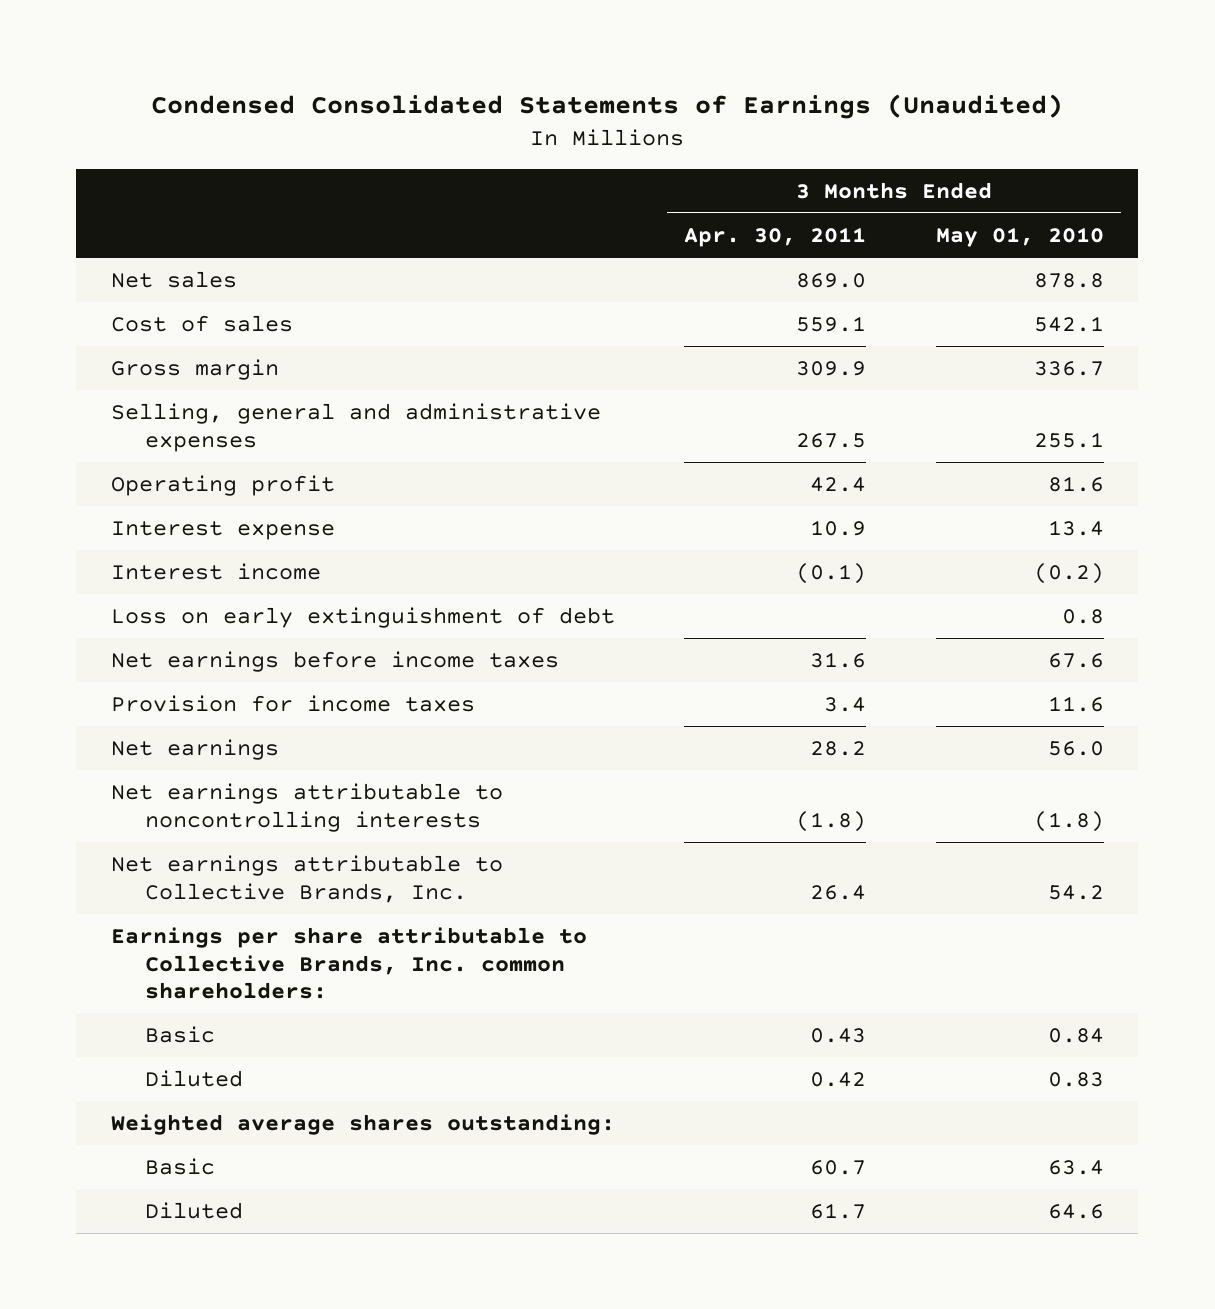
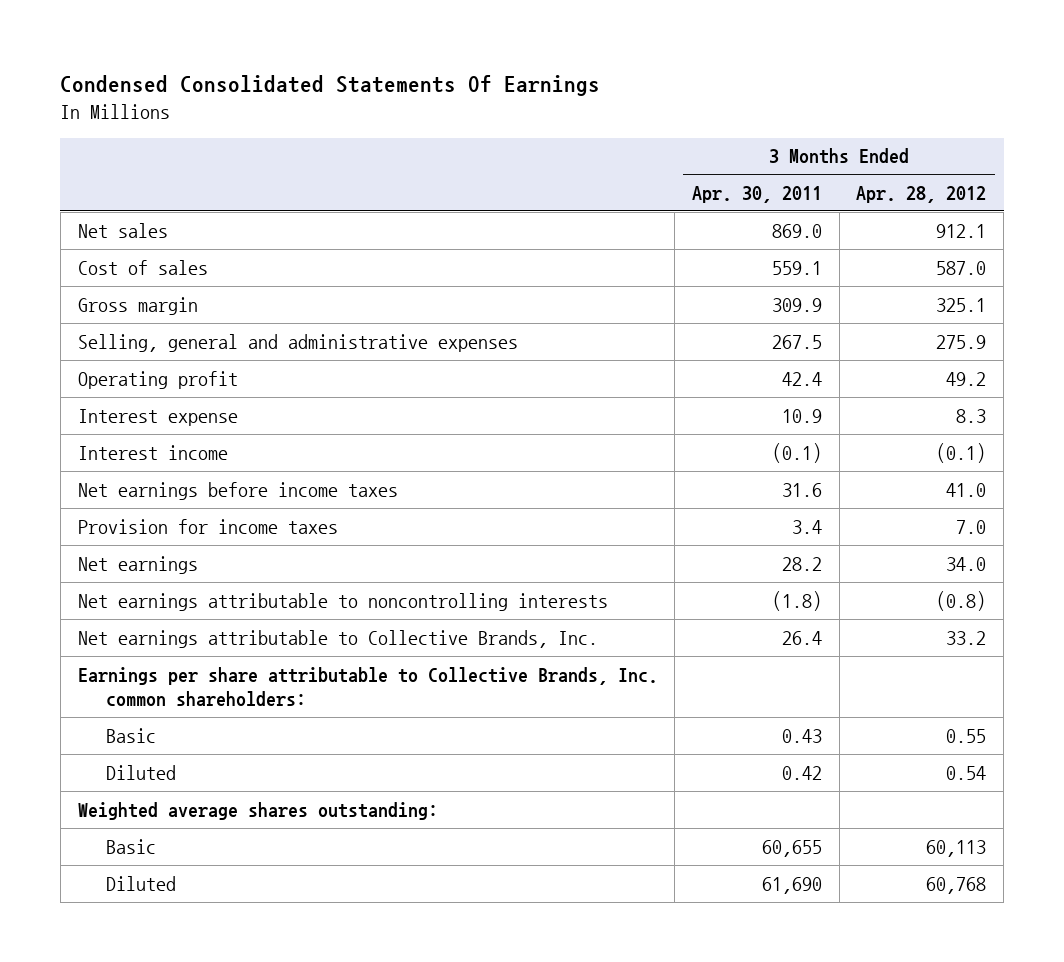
[151,94,1064,120] Condensed Consolidated Statements of Earnings (Unaudited) -> [60,75,601,97] Condensed Consolidated Statements Of Earnings
[935,227,1104,248] May 01, 2010 -> none
none -> [856,185,987,203] Apr. 28, 2012
[110,607,615,629] Loss on early extinguishment of debt -> none
[810,1160,867,1176] 60.7 -> [762,839,823,857] 60,655
[810,1203,867,1220] 61.7 -> [762,876,823,894] 61,690

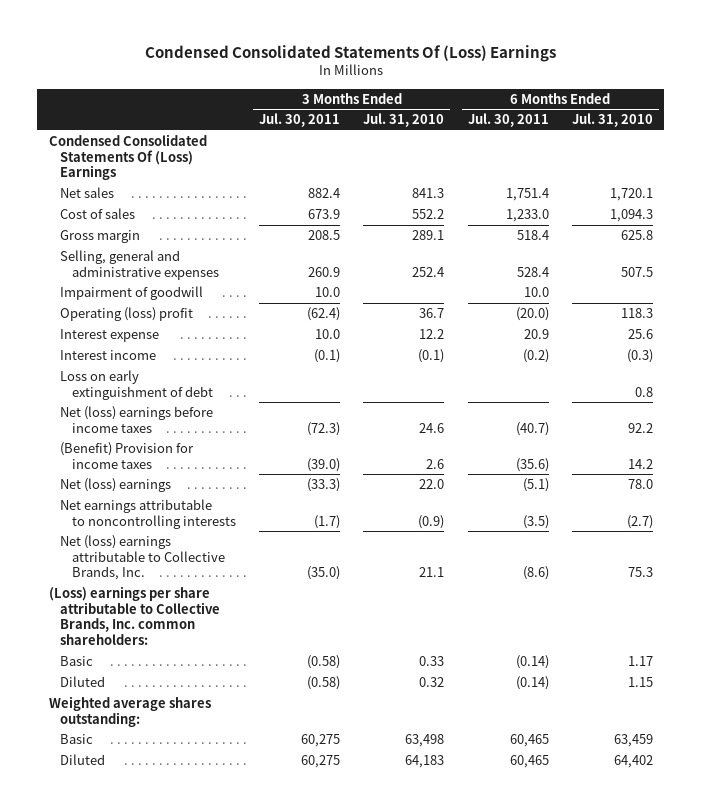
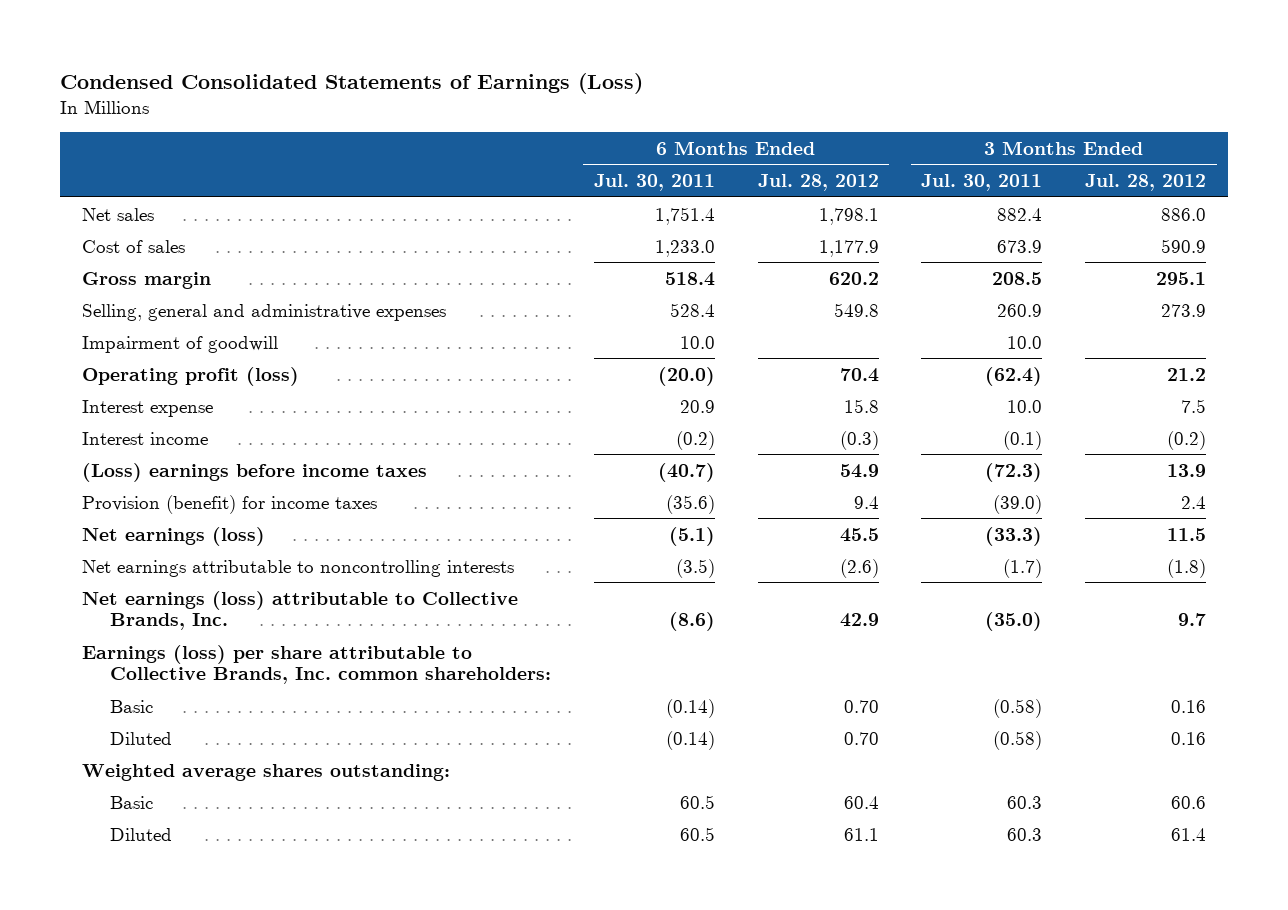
[144,44,556,62] Condensed Consolidated Statements Of (Loss) Earnings -> [60,72,644,94] Condensed Consolidated Statements of Earnings (Loss)
[363,113,445,128] Jul. 31, 2010 -> none
[571,113,653,128] Jul. 31, 2010 -> none
none -> [757,173,879,191] Jul. 28, 2012
none -> [1085,173,1207,191] Jul. 28, 2012
[48,134,207,181] Condensed Consolidated Statements Of (Loss) Earnings -> none
[60,307,194,322] Operating (loss) profit -> [81,366,299,386] Operating profit (loss)
[60,370,213,400] Loss on early extinguishment of debt -> none
[60,406,214,433] Net (loss) earnings before income taxes -> [81,462,427,482] (Loss) earnings before income taxes
[60,442,195,469] (Benefit) Provision for income taxes -> [81,494,377,514] Provision (benefit) for income taxes
[60,478,172,493] Net (loss) earnings -> [81,526,265,546] Net earnings (loss)
[60,535,225,581] Net (loss) earnings attributable to Collective Brands, Inc. -> [81,590,518,631] Net earnings (loss) attributable to Collective Brands, Inc.
[48,586,221,646] (Loss) earnings per share attributable to Collective Brands, Inc. common shareholders: -> [81,644,551,685] Earnings (loss) per share attributable to Collective Brands, Inc. common shareholders:
[301,734,341,748] 60,275 -> [1007,795,1043,809] 60.3
[509,734,549,748] 60,465 -> [679,794,715,809] 60.5
[301,755,341,769] 60,275 -> [1007,827,1043,841] 60.3
[509,755,549,769] 60,465 -> [679,826,715,841] 60.5

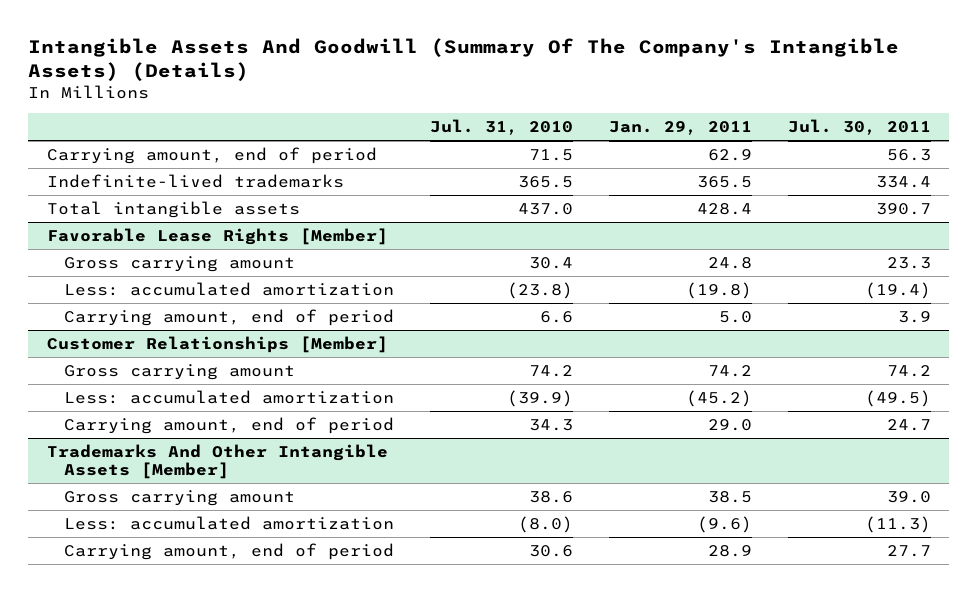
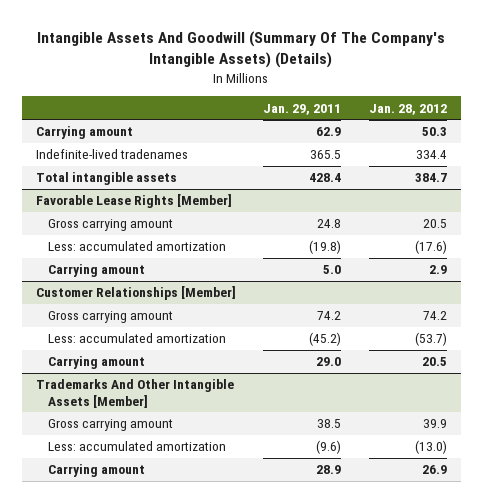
[430,119,574,136] Jul. 31, 2010 -> none
[788,119,932,136] Jul. 30, 2011 -> none
none -> [368,103,447,115] Jan. 28, 2012
[46,146,377,164] Carrying amount, end of period -> [35,126,133,140] Carrying amount
[46,173,344,188] Indefinite-lived trademarks -> [35,149,188,160] Indefinite-lived tradenames
[63,308,394,326] Carrying amount, end of period -> [47,264,145,278] Carrying amount
[63,416,394,434] Carrying amount, end of period -> [47,356,145,370] Carrying amount
[63,542,394,560] Carrying amount, end of period -> [47,464,145,478] Carrying amount

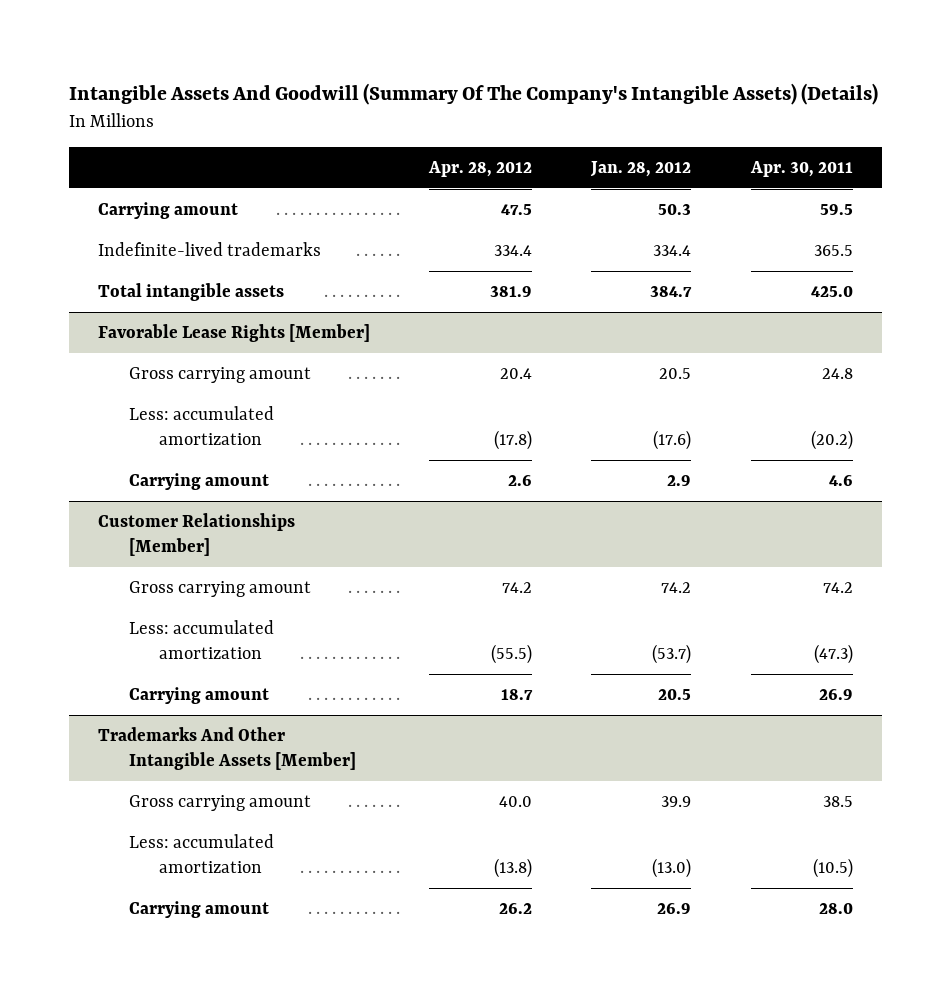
[263,103,342,115] Jan. 29, 2011 -> none
none -> [428,160,533,177] Apr. 28, 2012
none -> [749,160,853,177] Apr. 30, 2011
[35,149,188,160] Indefinite-lived tradenames -> [98,242,322,257] Indefinite-lived trademarks

